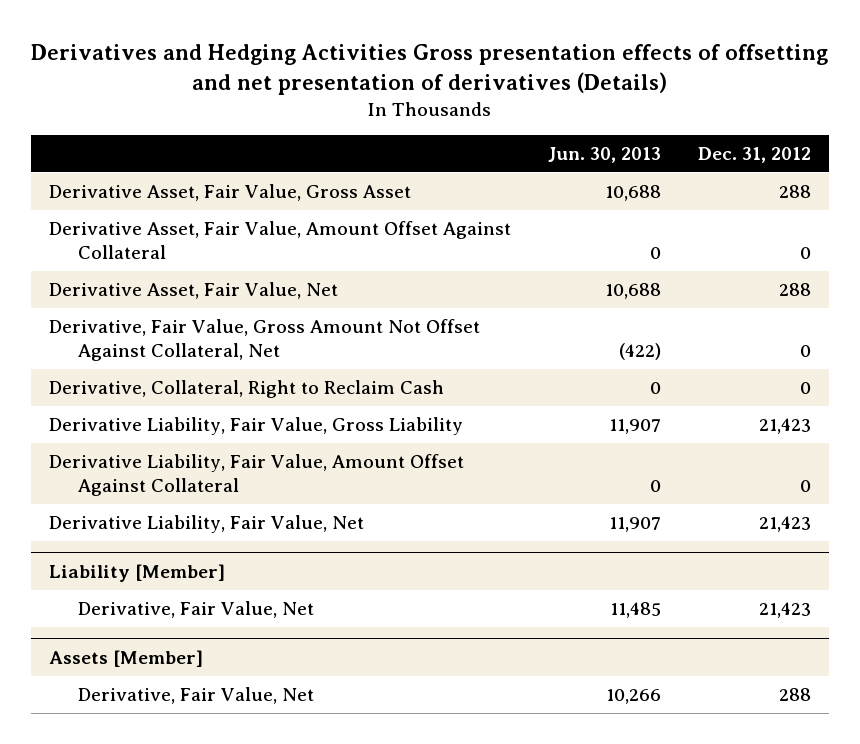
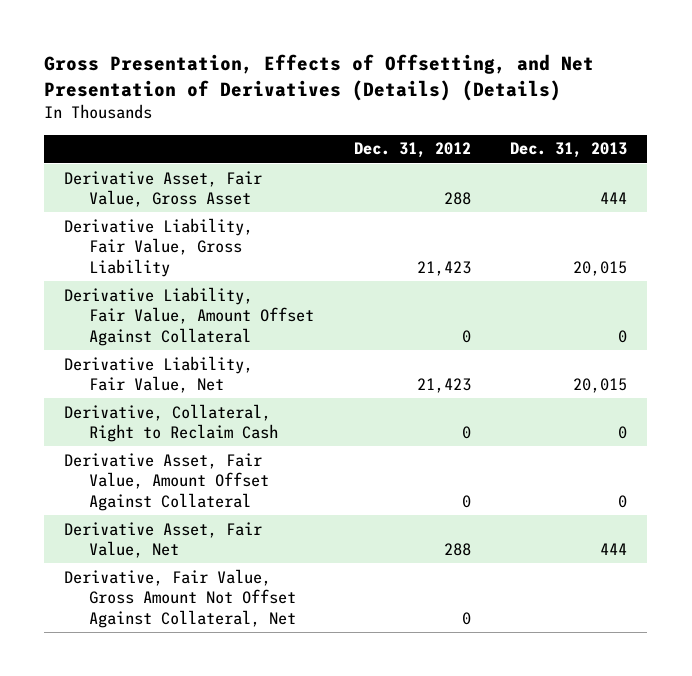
[31,44,829,95] Derivatives and Hedging Activities Gross presentation effects of offsetting and net presentation of derivatives (Details) -> [44,54,595,101] Gross Presentation, Effects of Offsetting, and Net Presentation of Derivatives (Details) (Details)
[548,146,662,163] Jun. 30, 2013 -> none
none -> [510,142,628,159] Dec. 31, 2013
[49,564,226,583] Liability [Member] -> none
[77,601,314,619] Derivative, Fair Value, Net -> none
[49,650,204,668] Assets [Member] -> none
[77,687,314,705] Derivative, Fair Value, Net -> none
[49,380,445,399] Derivative, Collateral, Right to Reclaim Cash -> [64,403,278,443] Derivative, Collateral, Right to Reclaim Cash
[49,221,512,260] Derivative Asset, Fair Value, Amount Offset Against Collateral -> [64,452,269,511] Derivative Asset, Fair Value, Amount Offset Against Collateral
[49,282,339,300] Derivative Asset, Fair Value, Net -> [64,521,263,559] Derivative Asset, Fair Value, Net
[49,319,481,362] Derivative, Fair Value, Gross Amount Not Offset Against Collateral, Net -> [64,568,296,628] Derivative, Fair Value, Gross Amount Not Offset Against Collateral, Net

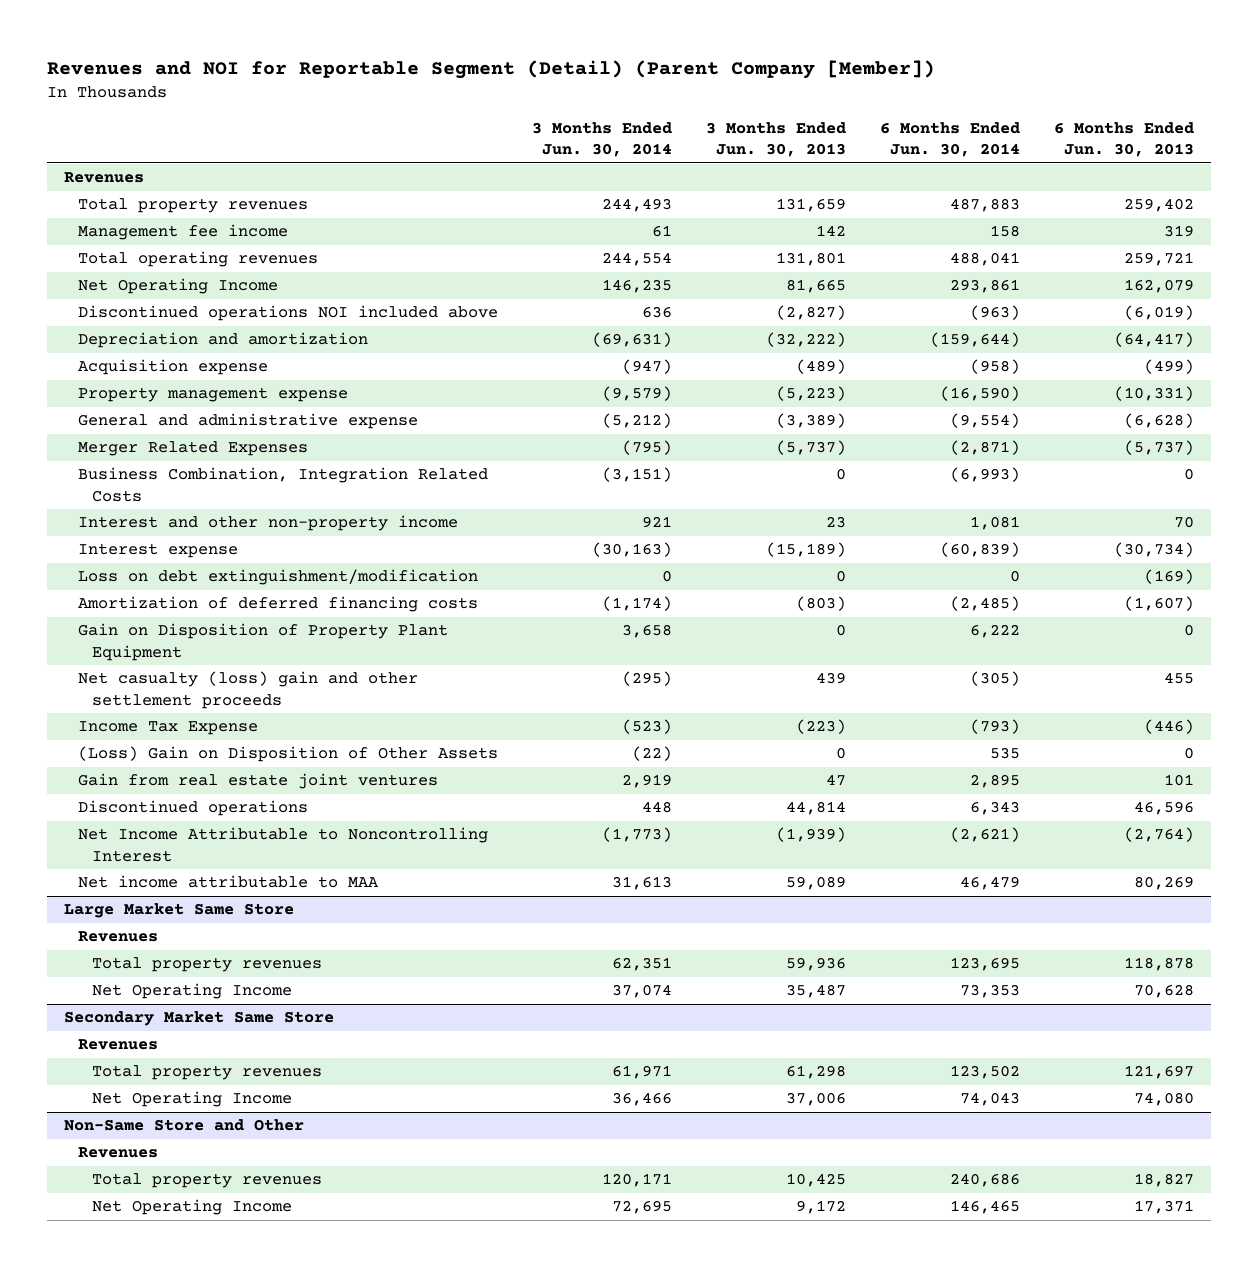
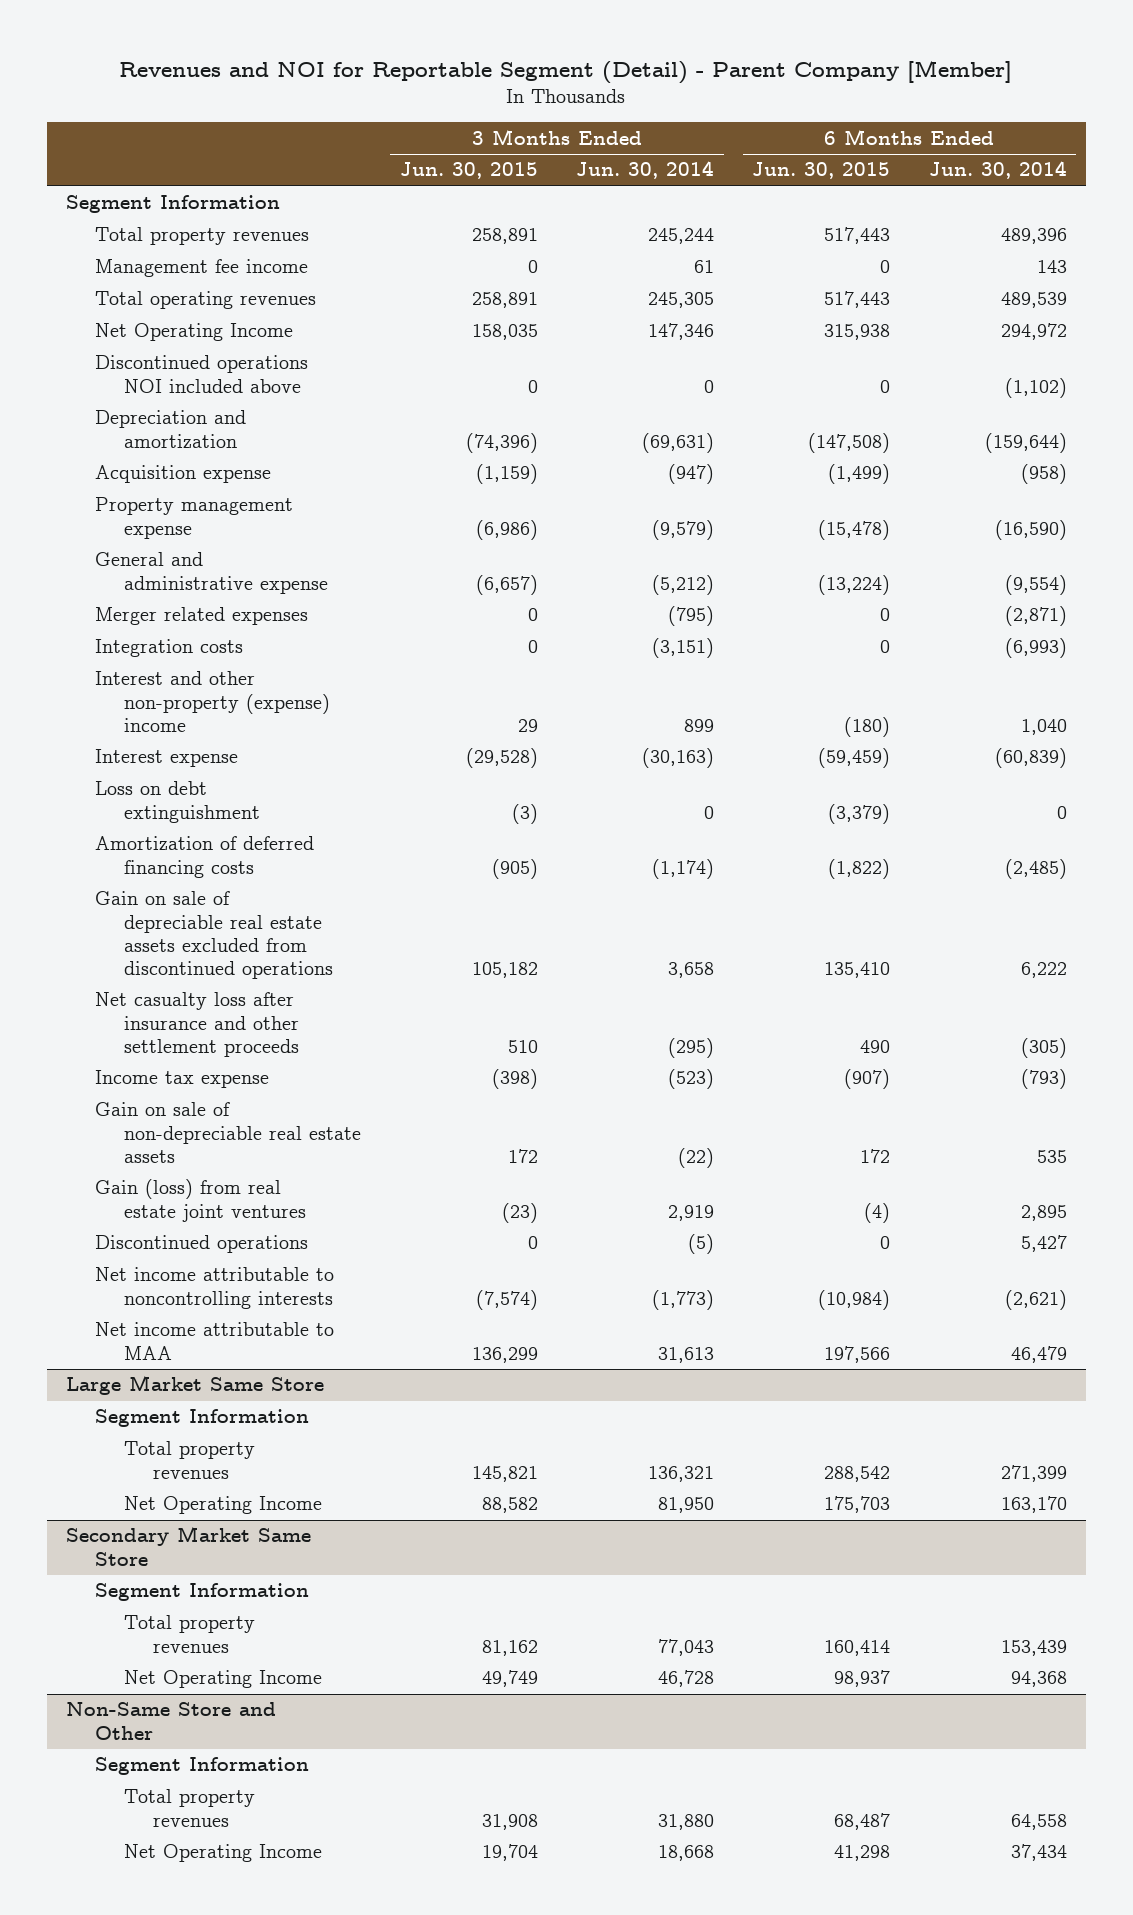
[47,60,936,80] Revenues and NOI for Reportable Segment (Detail) (Parent Company [Member]) -> [119,60,1013,85] Revenues and NOI for Reportable Segment (Detail) - Parent Company [Member]
[705,121,846,158] 3 Months Ended Jun. 30, 2013 -> none
[1053,121,1194,158] 6 Months Ended Jun. 30, 2013 -> none
none -> [399,162,538,180] Jun. 30, 2015
none -> [752,162,891,180] Jun. 30, 2015
[64,172,145,184] Revenues -> [66,195,281,214] Segment Information
[601,198,672,213] 244,493 -> [647,228,714,245] 245,244
[949,198,1020,213] 487,883 -> [1000,228,1067,245] 489,396
[989,225,1020,238] 158 -> [1036,260,1067,274] 143
[601,252,672,267] 244,554 -> [647,292,714,309] 245,305
[949,252,1020,267] 488,041 -> [1000,292,1067,309] 489,539
[601,279,672,294] 146,235 -> [647,323,714,341] 147,346
[949,279,1020,294] 293,861 -> [1000,323,1067,341] 294,972
[641,306,672,319] 636 -> [703,379,714,393] 0
[969,305,1020,321] (963) -> [1004,377,1067,398] (1,102)
[78,441,309,457] Merger Related Expenses -> [95,607,309,626] Merger related expenses
[78,467,489,502] Business Combination, Integration Related Costs -> [95,639,244,658] Integration costs
[78,515,459,532] Interest and other non-property income -> [95,671,331,732] Interest and other non-property (expense) income
[641,516,672,529] 921 -> [683,718,714,732] 899
[969,516,1020,531] 1,081 -> [1020,718,1067,735] 1,040
[78,569,479,586] Loss on debt extinguishment/modification -> [95,781,261,823] Loss on debt extinguishment
[78,623,449,661] Gain on Disposition of Property Plant Equipment -> [95,891,334,979] Gain on sale of depreciable real estate assets excluded from discontinued operations
[78,671,419,709] Net casualty (loss) gain and other settlement proceeds -> [95,992,300,1057] Net casualty loss after insurance and other settlement proceeds
[78,721,259,736] Income Tax Expense -> [95,1070,270,1089] Income tax expense
[78,746,499,763] (Loss) Gain on Disposition of Other Assets -> [95,1102,362,1163] Gain on sale of non-depreciable real estate assets
[78,773,439,790] Gain from real estate joint ventures -> [95,1179,307,1222] Gain (loss) from real estate joint ventures
[641,801,672,814] 448 -> [687,1234,714,1255] (5)
[969,801,1020,816] 6,343 -> [1020,1235,1067,1253] 5,427
[78,827,489,862] Net Income Attributable to Noncontrolling Interest -> [95,1267,335,1309] Net income attributable to noncontrolling interests
[78,931,159,943] Revenues -> [95,1409,310,1428] Segment Information
[611,957,672,972] 62,351 -> [647,1465,714,1482] 136,321
[949,957,1020,972] 123,695 -> [1000,1464,1067,1482] 271,399
[611,984,672,999] 37,074 -> [657,1497,714,1514] 81,950
[959,984,1020,999] 73,353 -> [1000,1496,1067,1514] 163,170
[78,1039,159,1051] Revenues -> [95,1583,310,1602] Segment Information
[611,1065,672,1080] 61,971 -> [657,1638,714,1656] 77,043
[949,1065,1020,1080] 123,502 -> [1000,1639,1067,1656] 153,439
[611,1092,672,1107] 36,466 -> [657,1670,714,1688] 46,728
[959,1092,1020,1107] 74,043 -> [1010,1671,1067,1688] 94,368
[78,1147,159,1159] Revenues -> [95,1757,310,1776] Segment Information
[601,1173,672,1188] 120,171 -> [657,1813,714,1830] 31,880
[949,1173,1020,1188] 240,686 -> [1010,1813,1067,1830] 64,558
[611,1200,672,1215] 72,695 -> [657,1845,714,1862] 18,668
[949,1200,1020,1215] 146,465 -> [1010,1844,1067,1862] 37,434

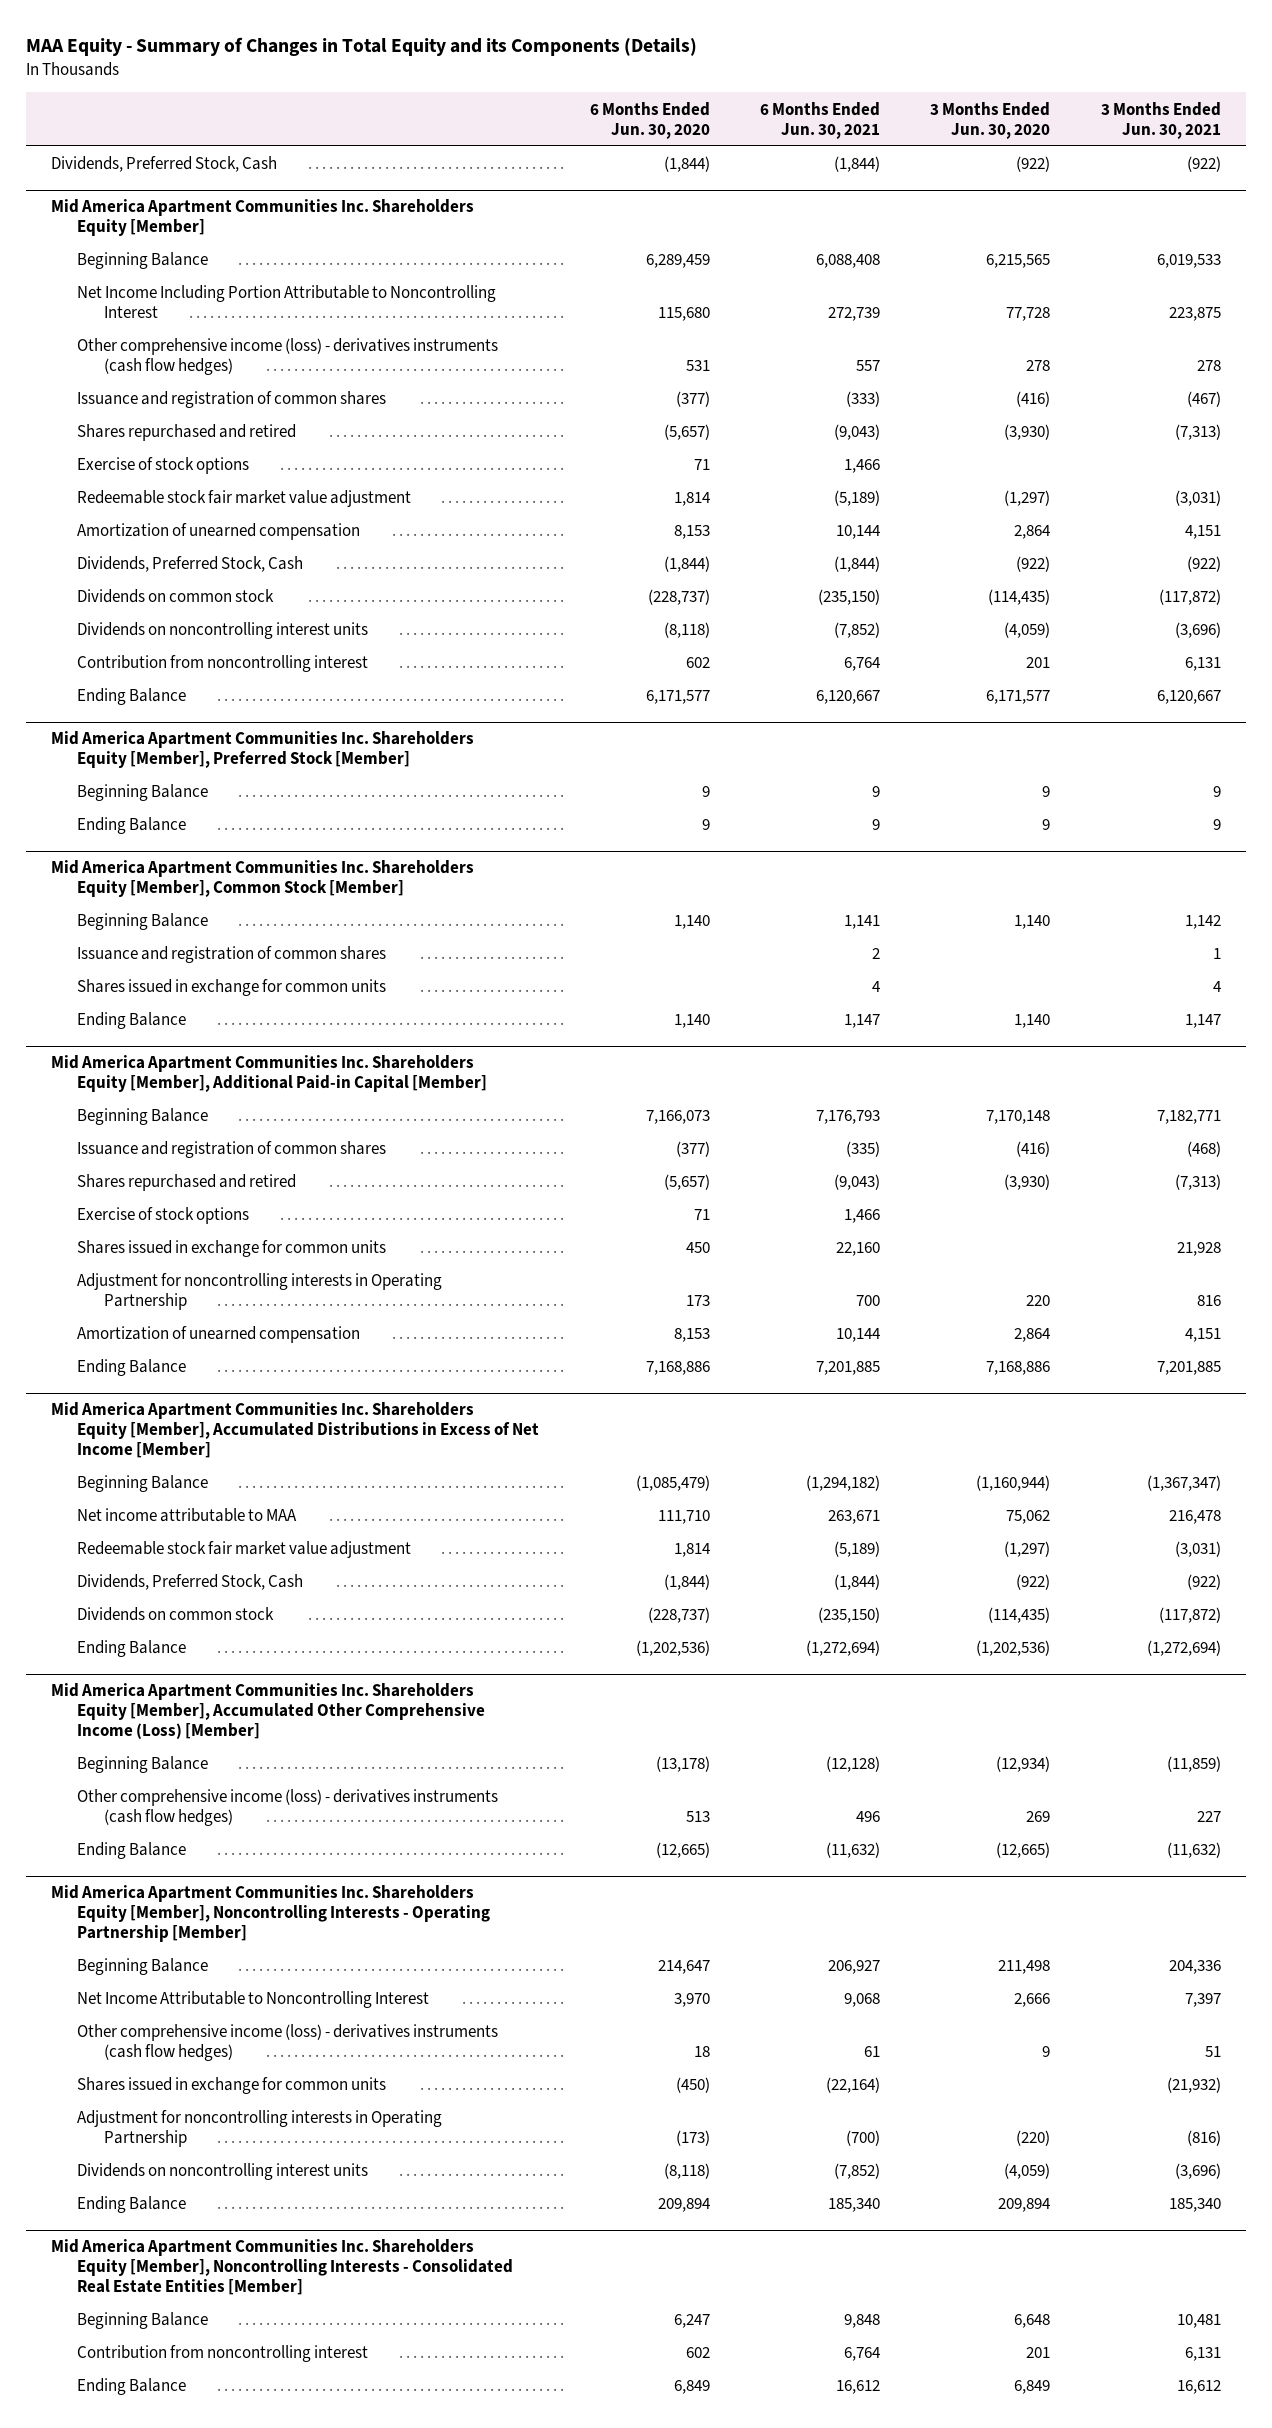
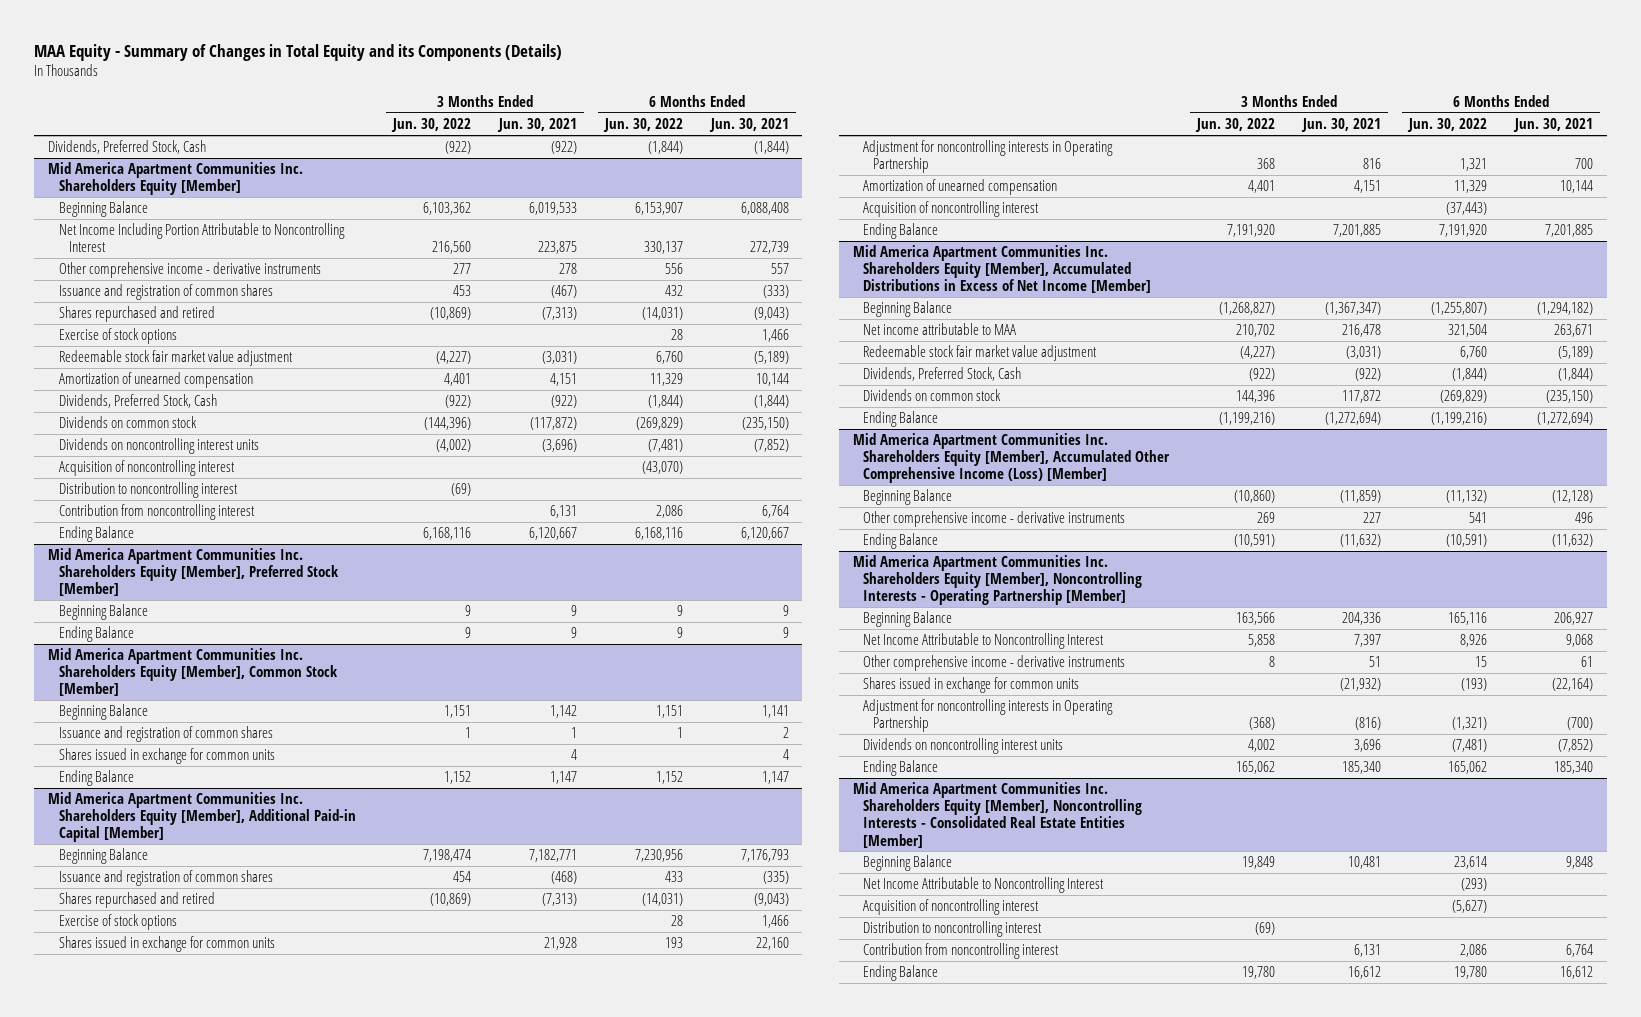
[589,101,710,139] 6 Months Ended Jun. 30, 2020 -> none
[930,101,1051,139] 3 Months Ended Jun. 30, 2020 -> none
none -> [390,118,471,133] Jun. 30, 2022
none -> [602,118,683,133] Jun. 30, 2022
[77,338,499,376] Other comprehensive income (loss) - derivatives instruments (cash flow hedges) -> [58,262,321,279] Other comprehensive income - derivative instruments
none -> [58,460,235,477] Acquisition of noncontrolling interest
none -> [58,482,238,499] Distribution to noncontrolling interest
none -> [862,201,1039,218] Acquisition of noncontrolling interest
[1158,1607,1221,1624] (117,872) -> [1341,390,1381,404] 117,872
[77,1789,499,1827] Other comprehensive income (loss) - derivatives instruments (cash flow hedges) -> [862,511,1125,528] Other comprehensive income - derivative instruments
[77,2024,499,2062] Other comprehensive income (loss) - derivatives instruments (cash flow hedges) -> [862,655,1125,672] Other comprehensive income - derivative instruments
[1174,2163,1221,2180] (3,696) -> [1353,739,1381,753] 3,696
none -> [862,877,1104,894] Net Income Attributable to Noncontrolling Interest
none -> [862,899,1039,916] Acquisition of noncontrolling interest
none -> [862,921,1042,938] Distribution to noncontrolling interest

